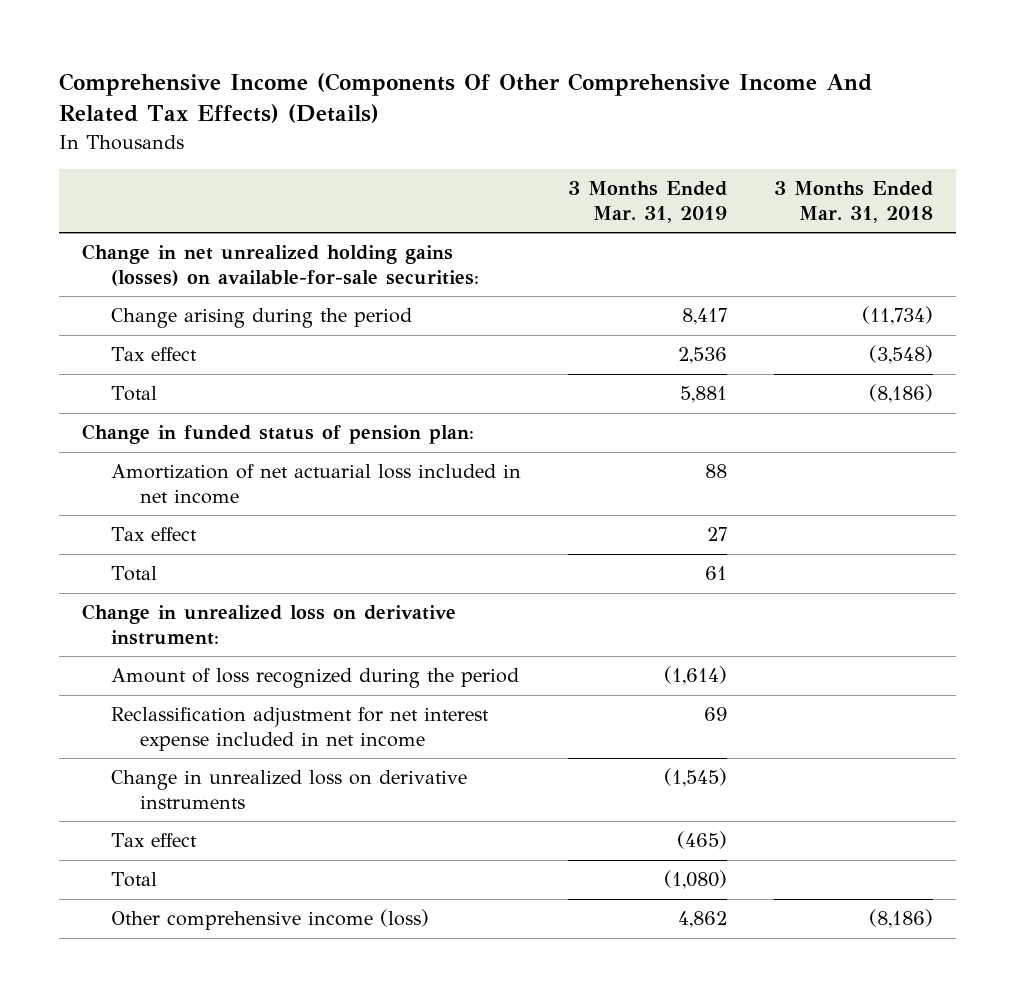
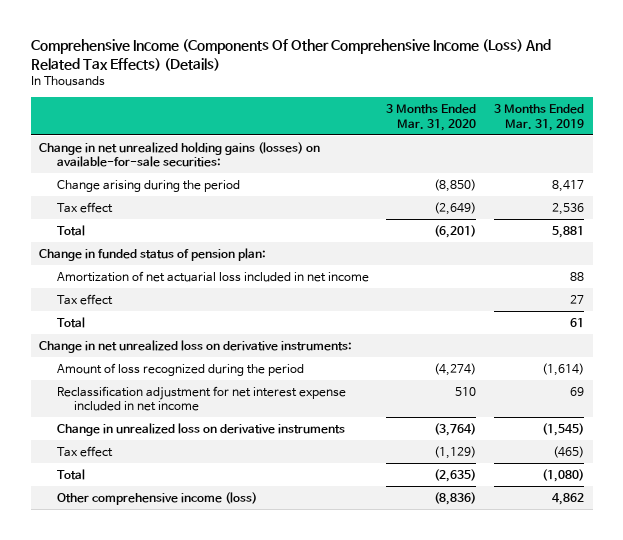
[58,73,872,124] Comprehensive Income (Components Of Other Comprehensive Income And Related Tax Effects) (Details) -> [30,38,551,71] Comprehensive Income (Components Of Other Comprehensive Income (Loss) And Related Tax Effects) (Details)
[773,181,933,223] 3 Months Ended Mar. 31, 2018 -> none
none -> [386,103,477,131] 3 Months Ended Mar. 31, 2020
[82,604,457,645] Change in unrealized loss on derivative instrument: -> [39,339,353,353] Change in net unrealized loss on derivative instruments:

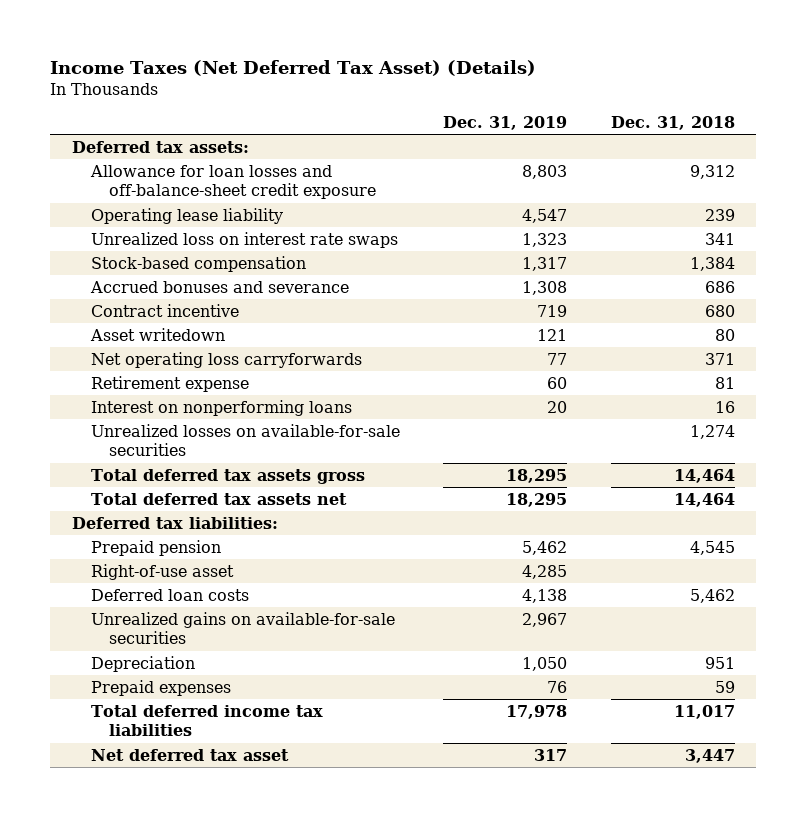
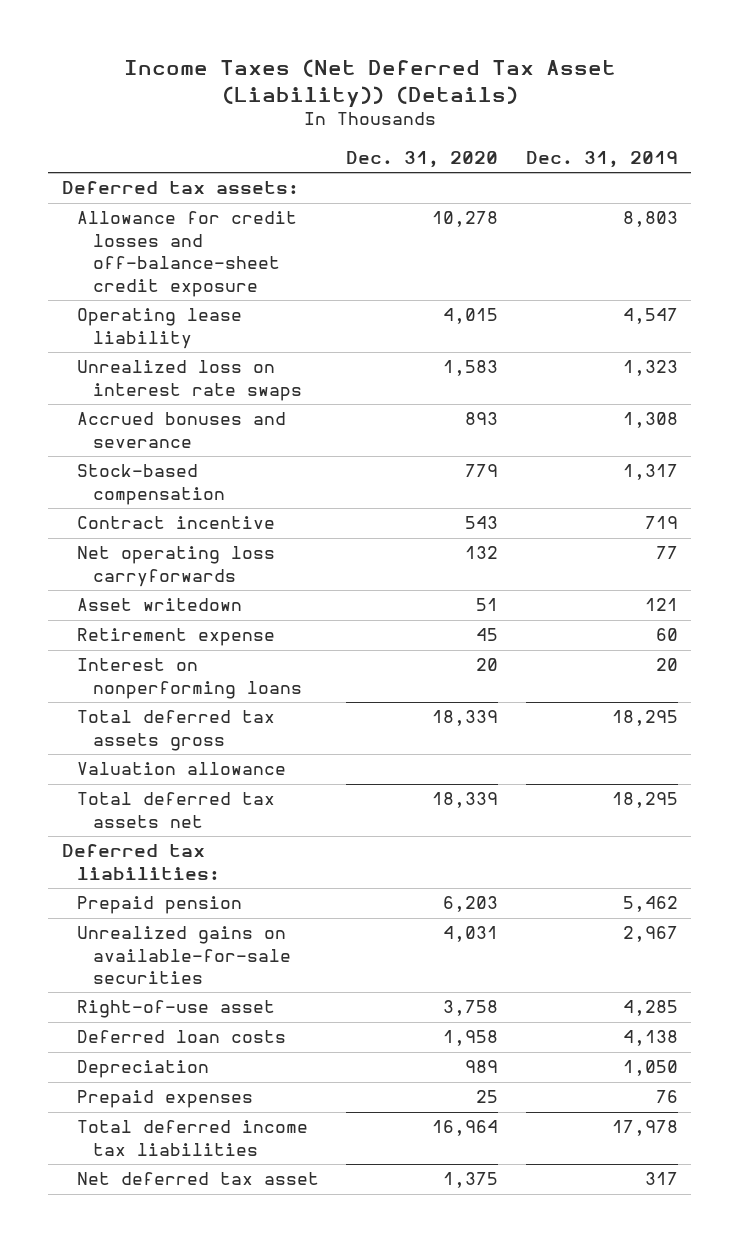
[50,60,537,77] Income Taxes (Net Deferred Tax Asset) (Details) -> [123,58,616,108] Income Taxes (Net Deferred Tax Asset (Liability)) (Details)
[610,115,735,130] Dec. 31, 2018 -> none
none -> [346,150,499,168] Dec. 31, 2020
[89,164,377,200] Allowance for loan losses and off-balance-sheet credit exposure -> [77,211,298,297] Allowance for credit losses and off-balance-sheet credit exposure
[90,255,306,272] Stock-based compensation -> [77,464,225,505] Stock-based compensation
[89,327,225,341] Asset writedown -> [77,598,243,612] Asset writedown
[90,423,400,457] Unrealized losses on available-for-sale securities -> none
none -> [77,762,287,776] Valuation allowance
[90,611,395,645] Unrealized gains on available-for-sale securities -> [77,926,291,985] Unrealized gains on available-for-sale securities

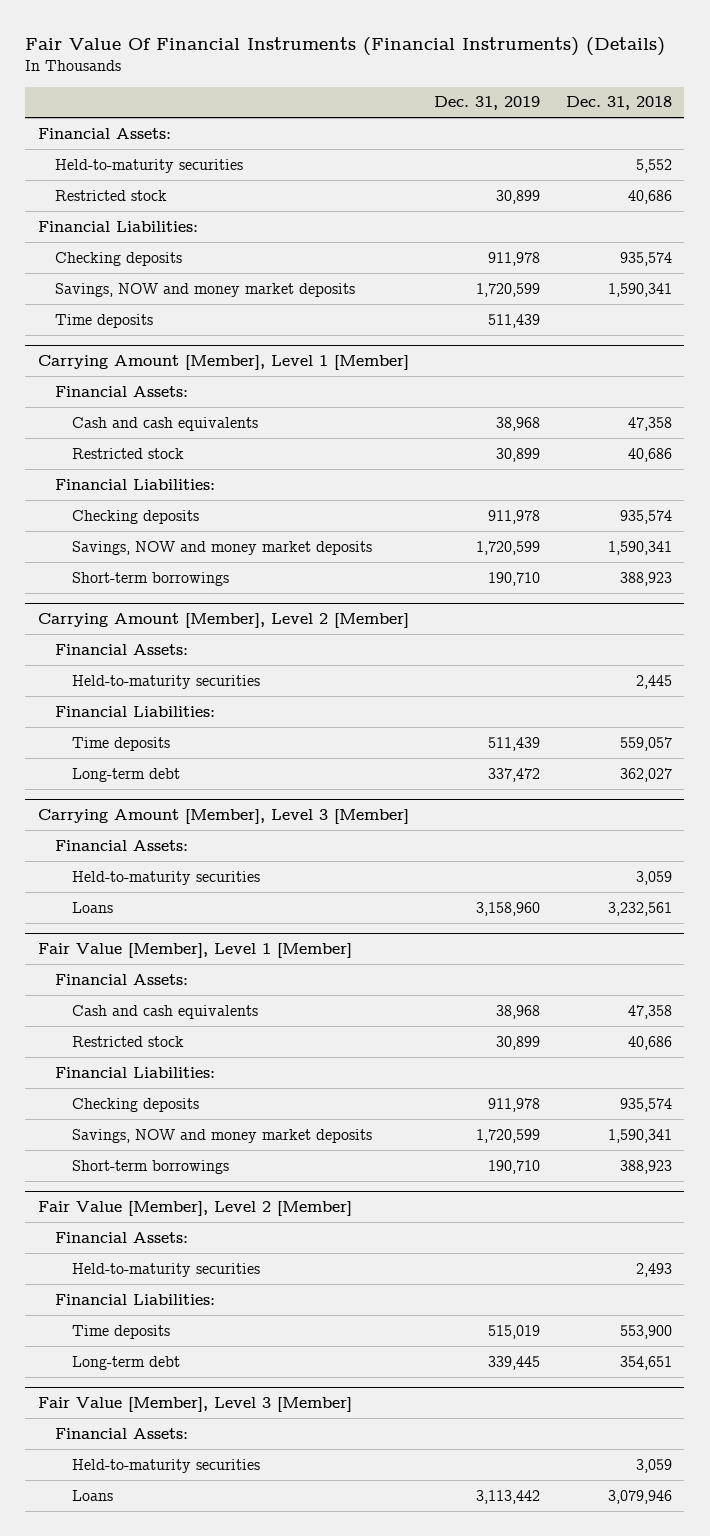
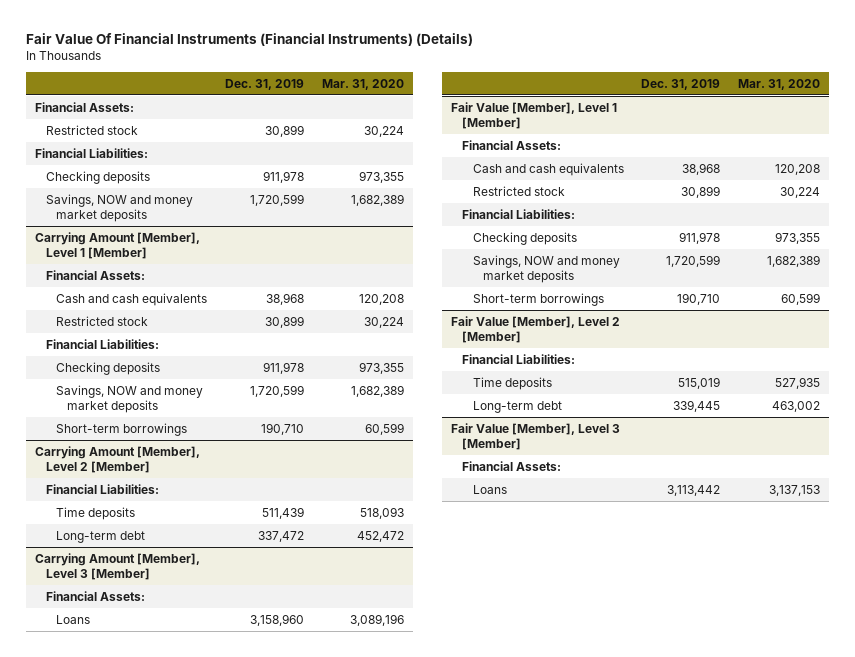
[565,96,672,111] Dec. 31, 2018 -> none
none -> [321,78,404,90] Mar. 31, 2020
[54,158,243,173] Held-to-maturity securities -> none
[54,313,153,328] Time deposits -> none
[54,643,188,655] Financial Assets: -> none
[71,674,260,689] Held-to-maturity securities -> none
[71,870,260,885] Held-to-maturity securities -> none
[54,1231,188,1243] Financial Assets: -> none
[71,1262,260,1277] Held-to-maturity securities -> none
[71,1458,260,1473] Held-to-maturity securities -> none

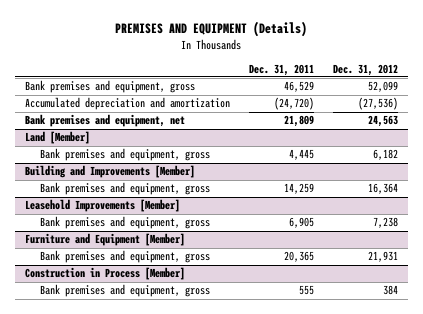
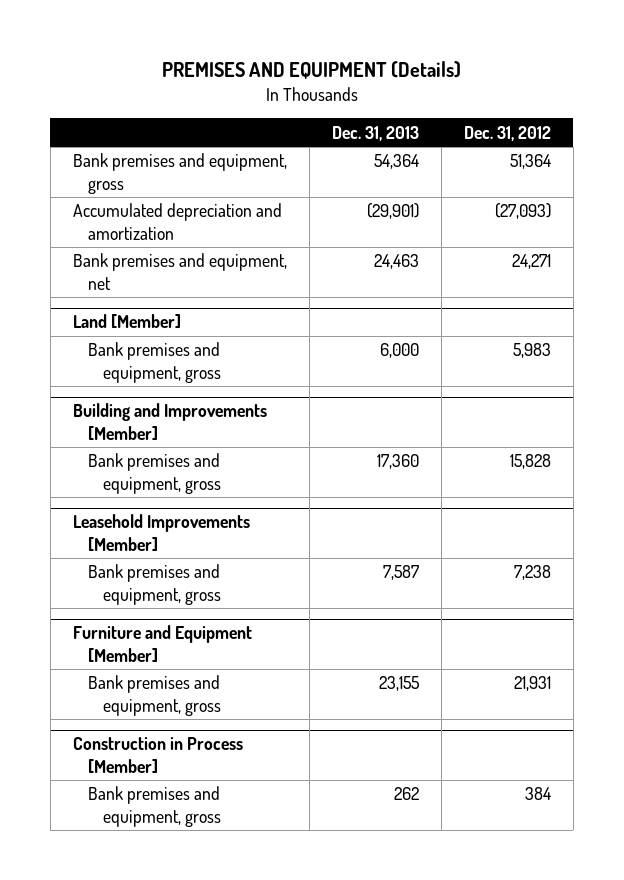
[248,63,314,76] Dec. 31, 2011 -> none
none -> [331,125,419,141] Dec. 31, 2013
[368,81,399,93] 52,099 -> [509,154,551,170] 51,364
[358,97,399,111] (27,536) -> [494,203,551,220] (27,093)
[368,115,399,128] 24,563 -> [511,254,551,270] 24,271
[373,149,399,161] 6,182 -> [512,343,551,359] 5,983
[368,183,399,195] 16,364 -> [509,454,551,470] 15,828

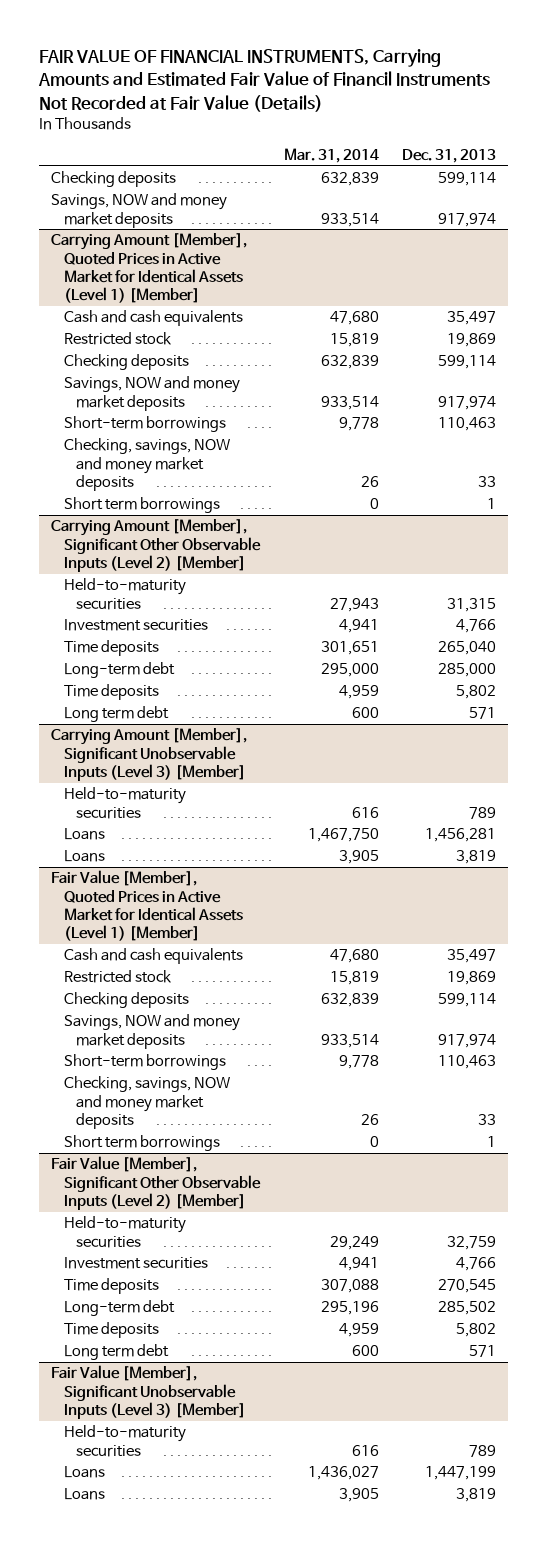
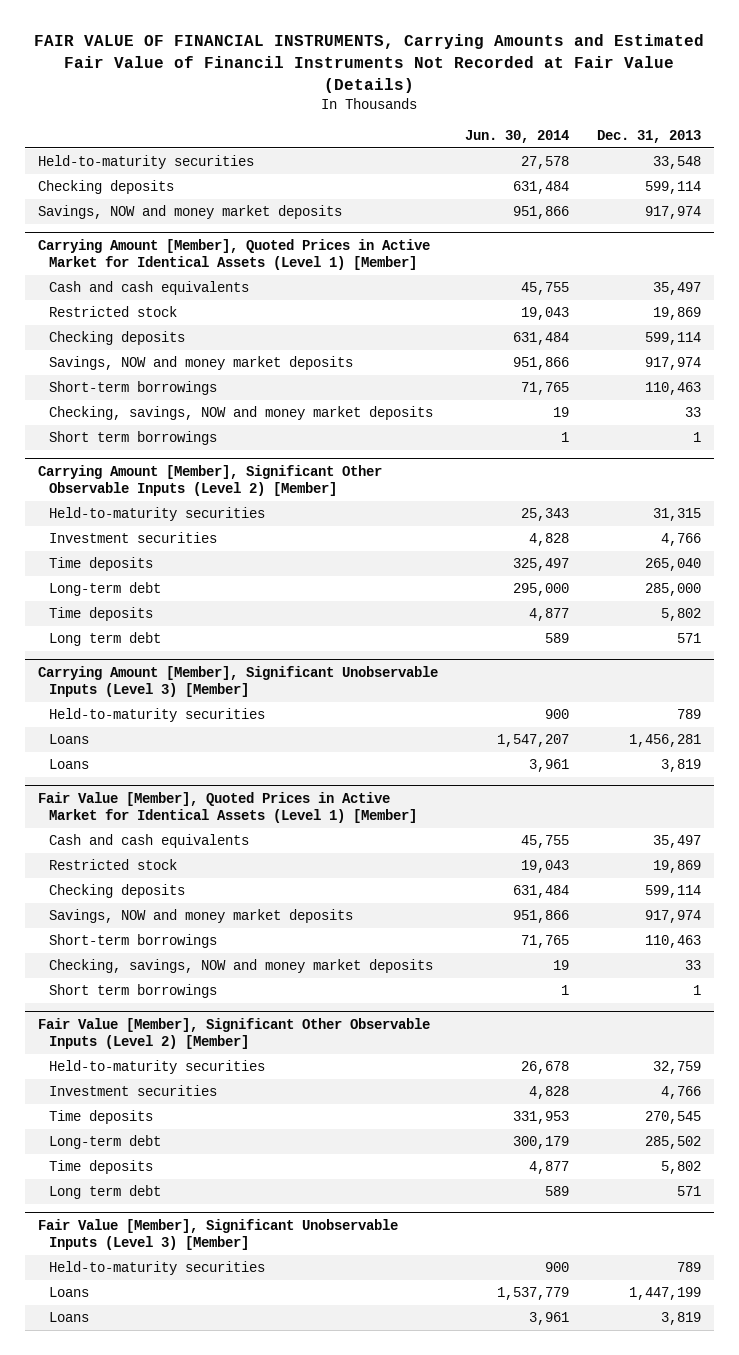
[283,147,379,163] Mar. 31, 2014 -> none
none -> [465,129,570,143] Jun. 30, 2014
none -> [38,154,255,169] Held-to-maturity securities

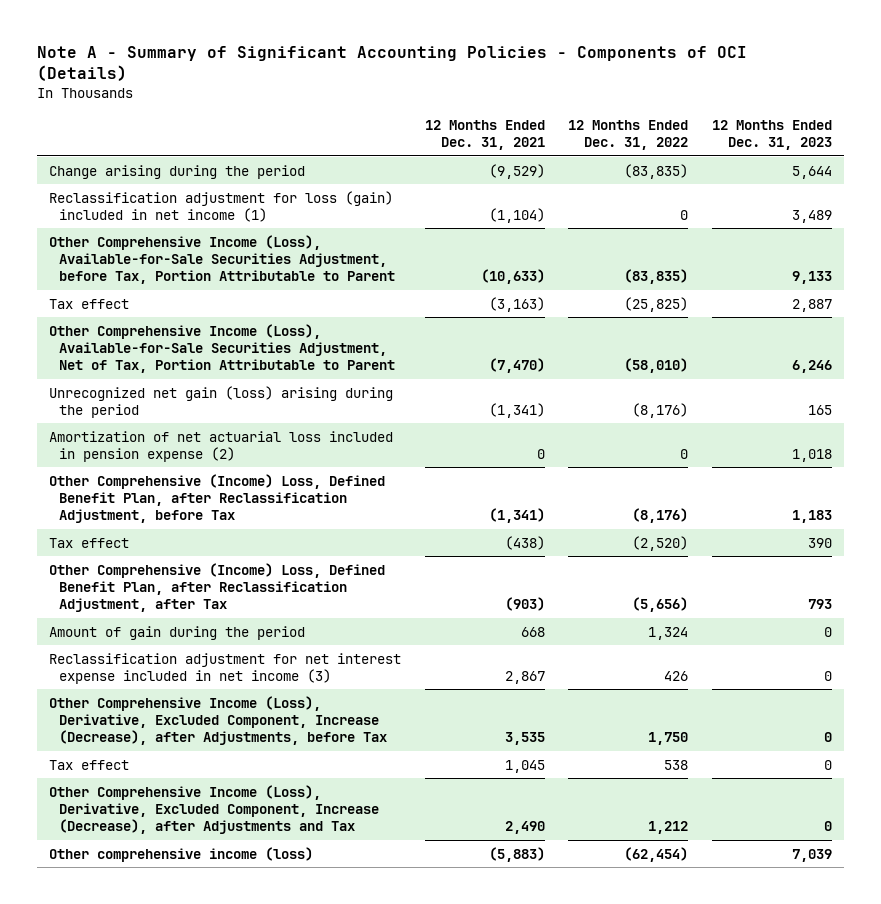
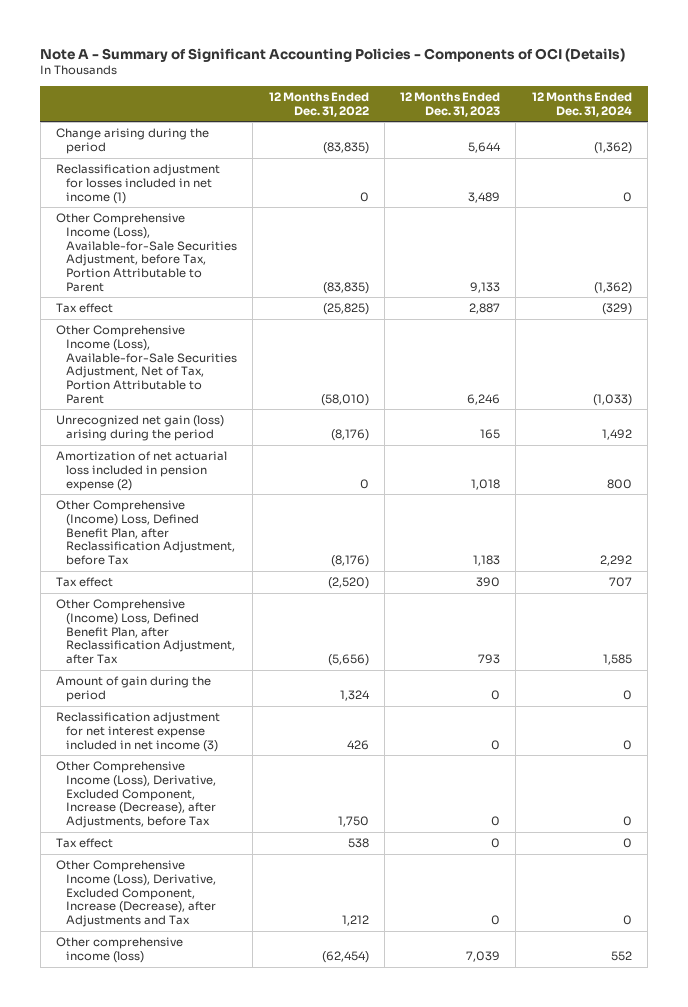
[424,119,545,151] 12 Months Ended Dec. 31, 2021 -> none
none -> [531,92,632,117] 12 Months Ended Dec. 31, 2024
[48,190,393,222] Reclassification adjustment for loss (gain) included in net income (1) -> [56,164,221,204] Reclassification adjustment for losses included in net income (1)

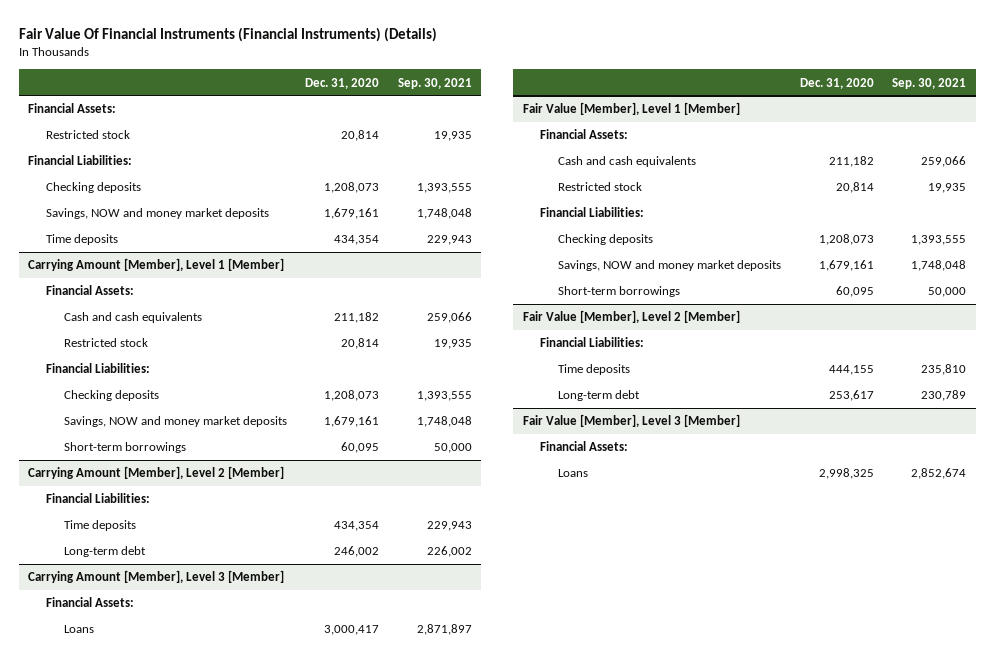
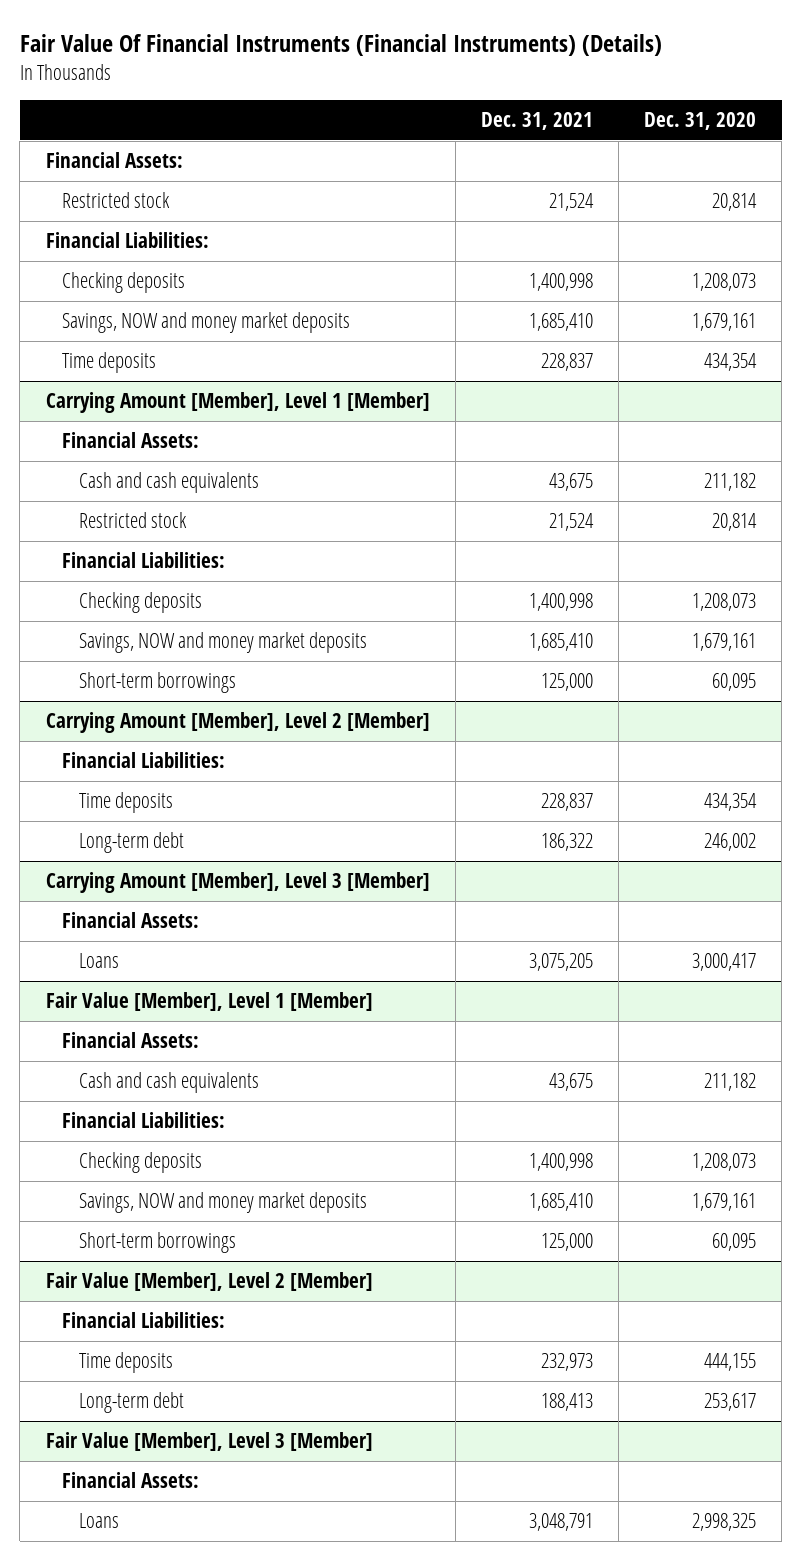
[397,77,472,89] Sep. 30, 2021 -> none
none -> [480,112,593,131] Dec. 31, 2021
[558,182,643,192] Restricted stock -> none

